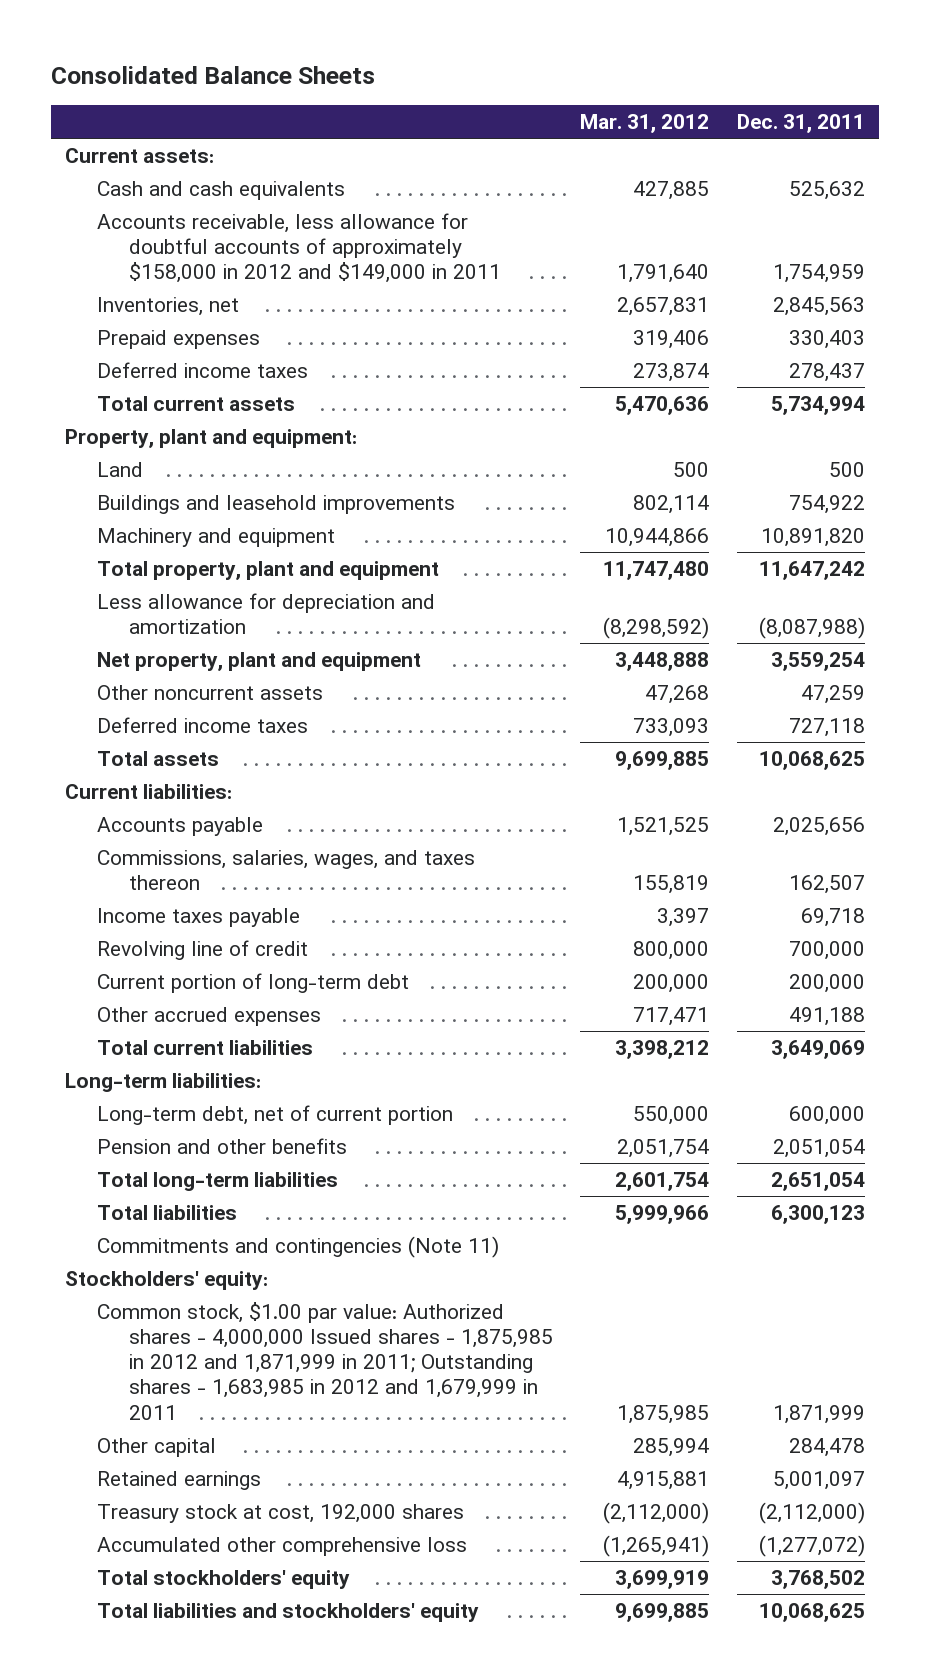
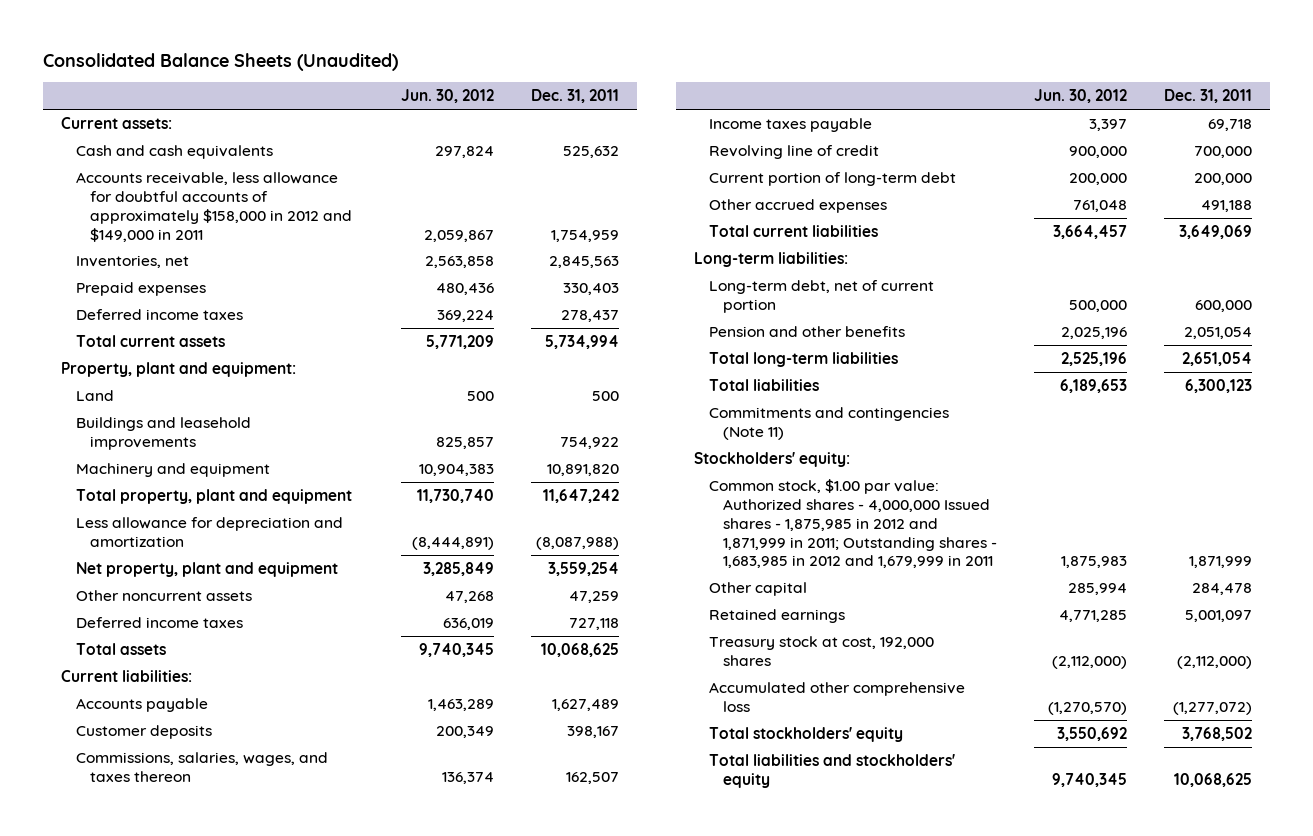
[51,65,376,84] Consolidated Balance Sheets -> [42,52,398,71] Consolidated Balance Sheets (Unaudited)
[580,113,710,133] Mar. 31, 2012 -> none
none -> [400,89,494,104] Jun. 30, 2012
[773,817,866,837] 2,025,656 -> [551,698,619,711] 1,627,489
none -> [75,724,212,739] Customer deposits

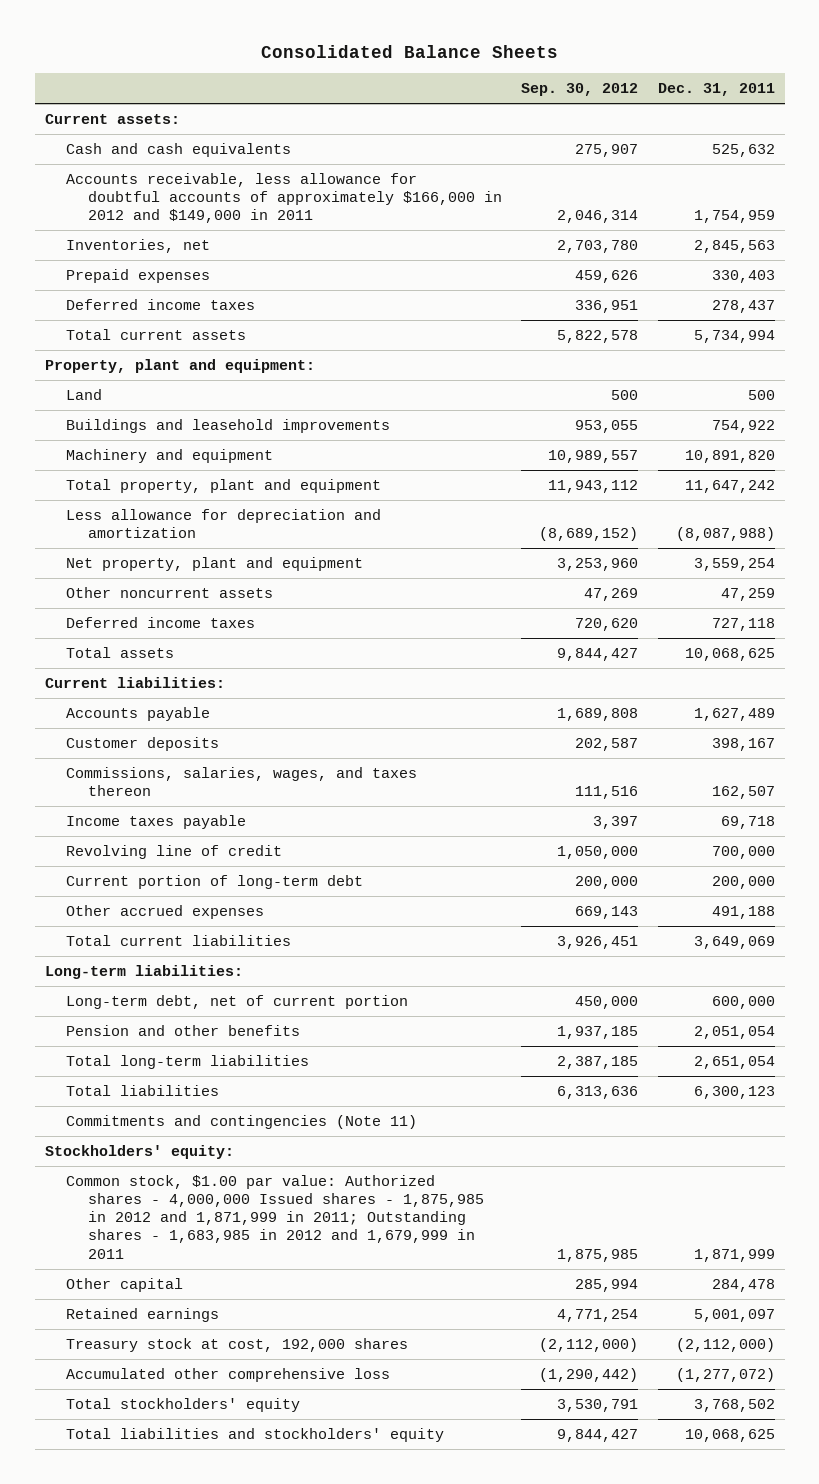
[42,52,398,71] Consolidated Balance Sheets (Unaudited) -> [260,45,558,59] Consolidated Balance Sheets
[400,89,494,104] Jun. 30, 2012 -> none
none -> [521,83,639,97] Sep. 30, 2012
[75,171,353,242] Accounts receivable, less allowance for doubtful accounts of approximately $158,000 in 2012 and $149,000 in 2011 -> [66,172,502,224] Accounts receivable, less allowance for doubtful accounts of approximately $166,000 in 2012 and $149,000 in 2011

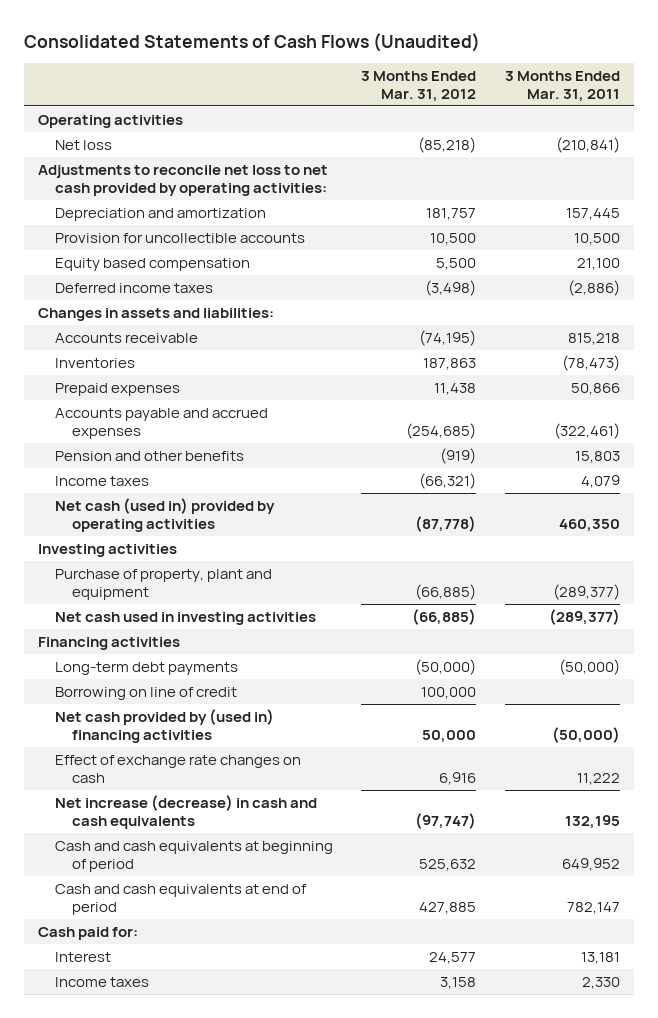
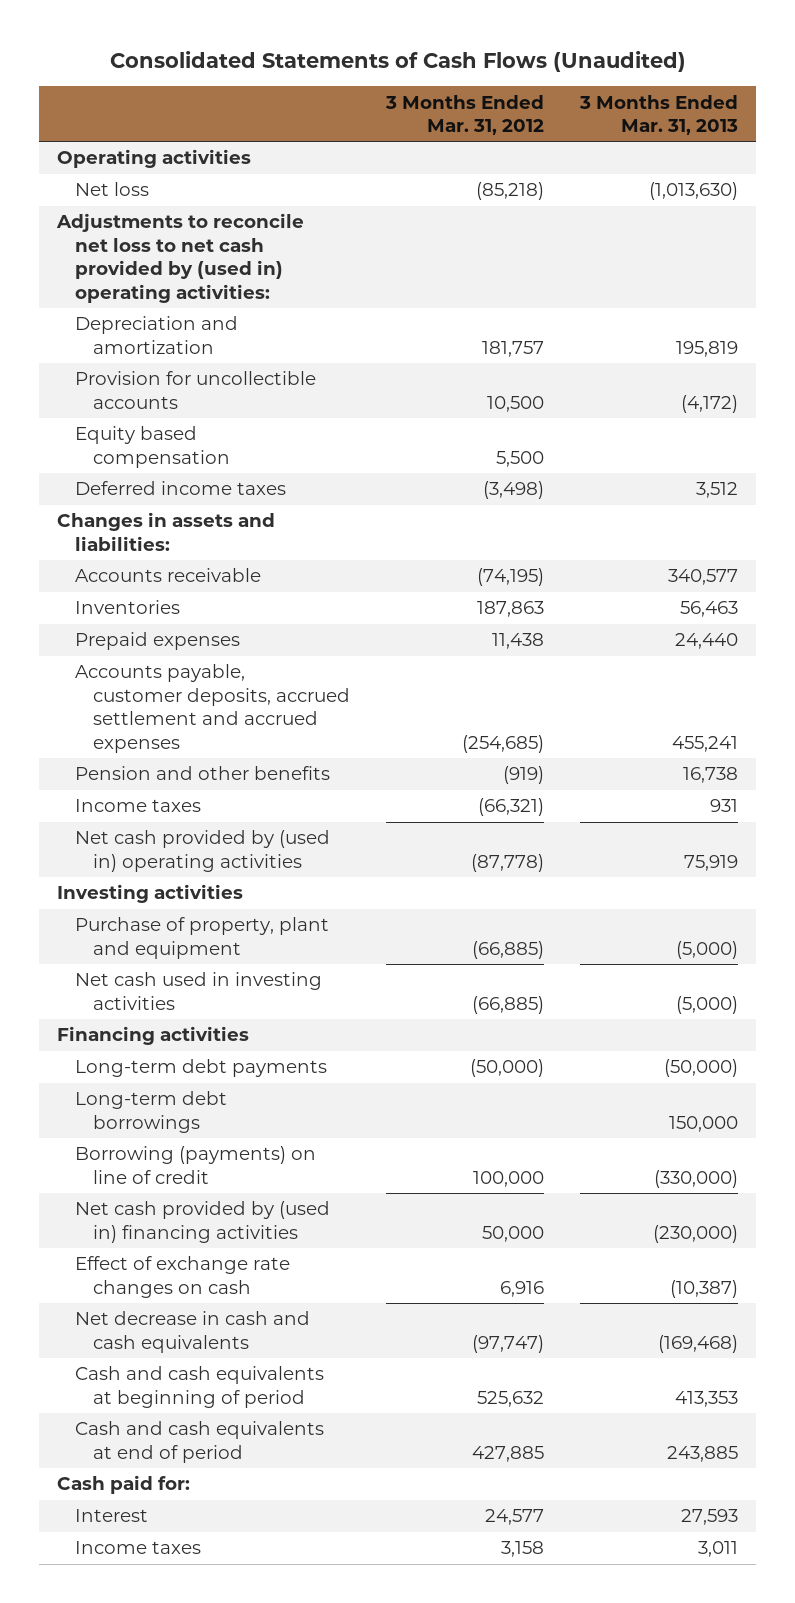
[504,70,620,102] 3 Months Ended Mar. 31, 2011 -> none
none -> [578,94,738,136] 3 Months Ended Mar. 31, 2013
[38,164,329,197] Adjustments to reconcile net loss to net cash provided by operating activities: -> [56,213,305,303] Adjustments to reconcile net loss to net cash provided by (used in) operating activities:
[54,407,268,440] Accounts payable and accrued expenses -> [75,664,350,753] Accounts payable, customer deposits, accrued settlement and accrued expenses
[54,497,275,533] Net cash (used in) provided by operating activities -> [75,830,331,872] Net cash provided by (used in) operating activities
none -> [75,1091,228,1133] Long-term debt borrowings
[54,686,237,700] Borrowing on line of credit -> [75,1146,317,1184] Borrowing (payments) on line of credit
[54,794,317,830] Net increase (decrease) in cash and cash equivalents -> [75,1311,311,1353] Net decrease in cash and cash equivalents

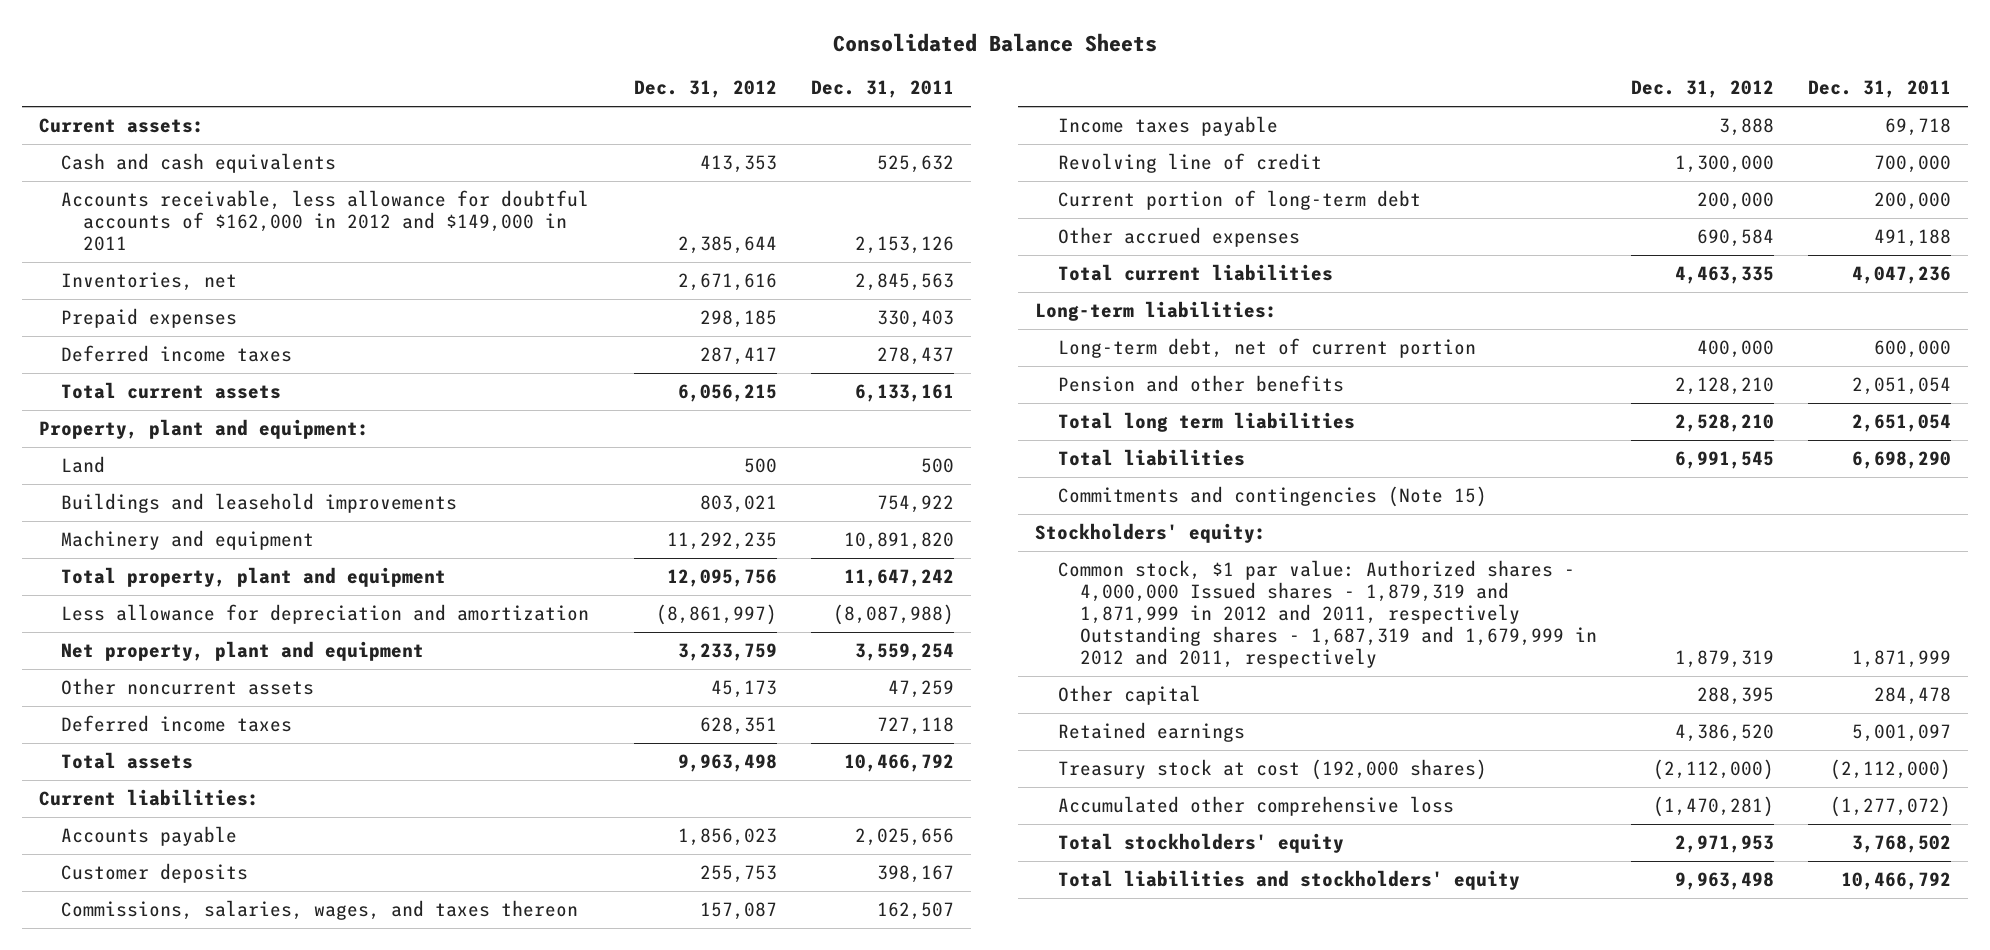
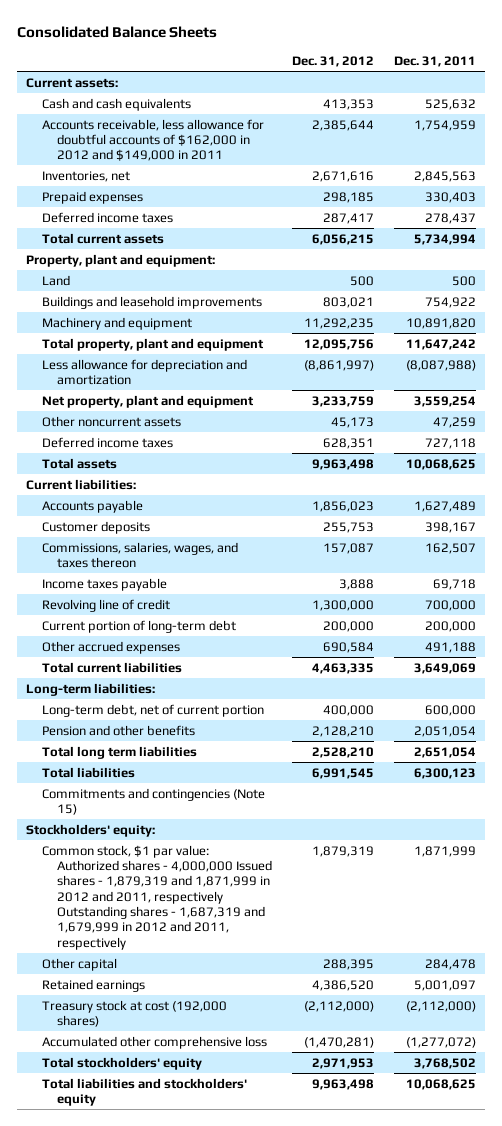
[855,236,955,255] 2,153,126 -> [413,119,476,131] 1,754,959
[855,383,955,402] 6,133,161 -> [413,233,476,245] 5,734,994
[844,753,955,772] 10,466,792 -> [405,458,476,470] 10,068,625
[855,827,955,846] 2,025,656 -> [413,500,476,512] 1,627,489
[1852,265,1952,284] 4,047,236 -> [413,662,476,674] 3,649,069
[1852,450,1952,469] 6,698,290 -> [413,767,476,779] 6,300,123
[1841,871,1952,890] 10,466,792 -> [405,1078,476,1090] 10,068,625

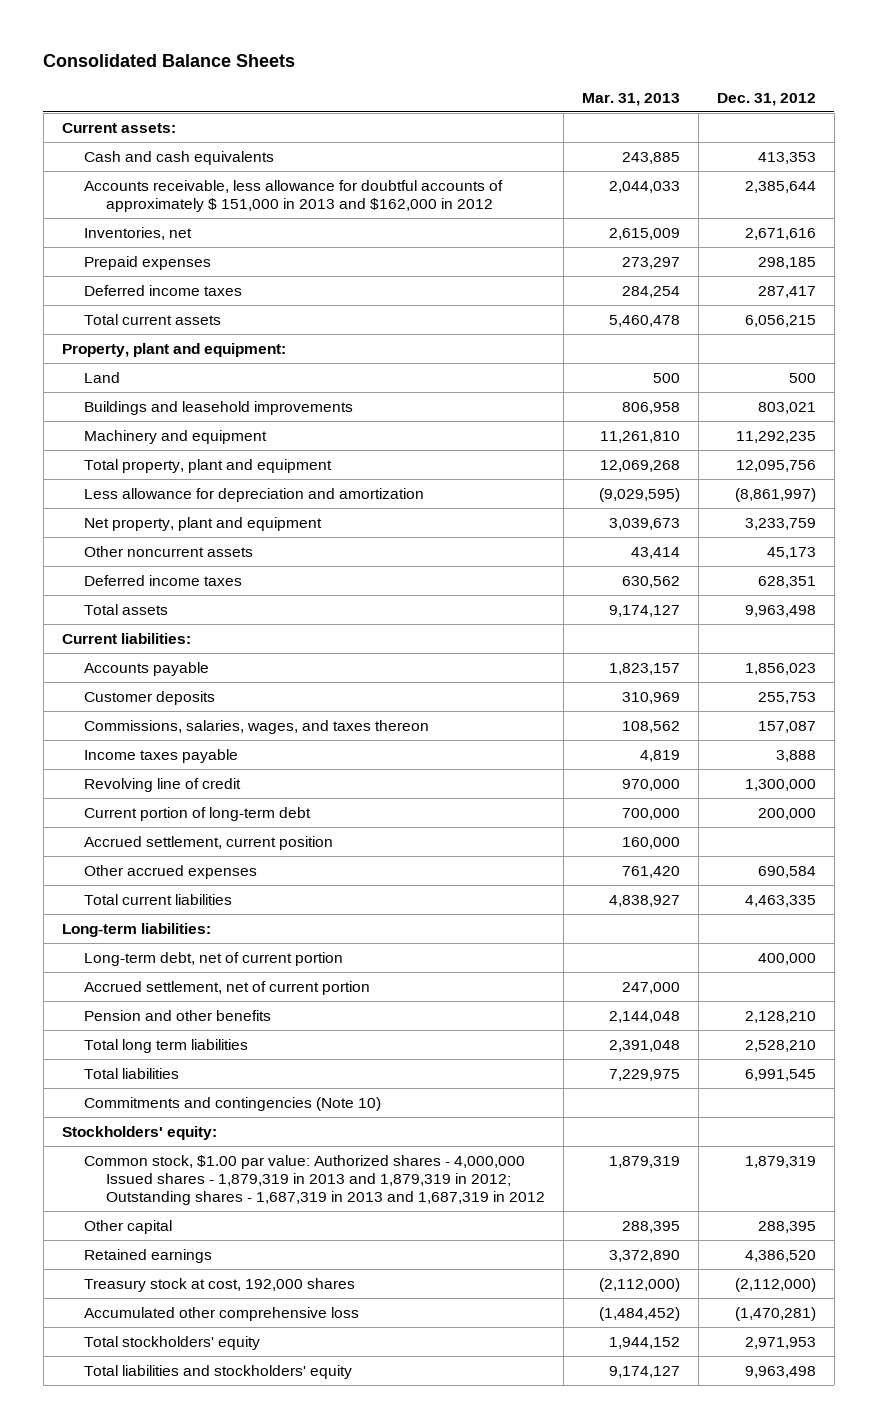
[393,55,476,67] Dec. 31, 2011 -> none
none -> [581,92,680,106] Mar. 31, 2013
[41,118,264,162] Accounts receivable, less allowance for doubtful accounts of $162,000 in 2012 and $149,000 in 2011 -> [83,179,503,212] Accounts receivable, less allowance for doubtful accounts of approximately $ 151,000 in 2013 and $162,000 in 2012
none -> [83,835,333,850] Accrued settlement, current position
none -> [83,980,370,995] Accrued settlement, net of current portion
[41,787,265,816] Commitments and contingencies (Note 15) -> [83,1096,381,1111] Commitments and contingencies (Note 10)
[41,844,273,950] Common stock, $1 par value: Authorized shares - 4,000,000 Issued shares - 1,879,319 and 1,871,999 in 2012 and 2011, respectively Outstanding shares - 1,687,319 and 1,679,999 in 2012 and 2011, respectively -> [83,1154,546,1205] Common stock, $1.00 par value: Authorized shares - 4,000,000 Issued shares - 1,879,319 in 2013 and 1,879,319 in 2012; Outstanding shares - 1,687,319 in 2013 and 1,687,319 in 2012
[41,999,227,1028] Treasury stock at cost (192,000 shares) -> [83,1277,355,1292] Treasury stock at cost, 192,000 shares

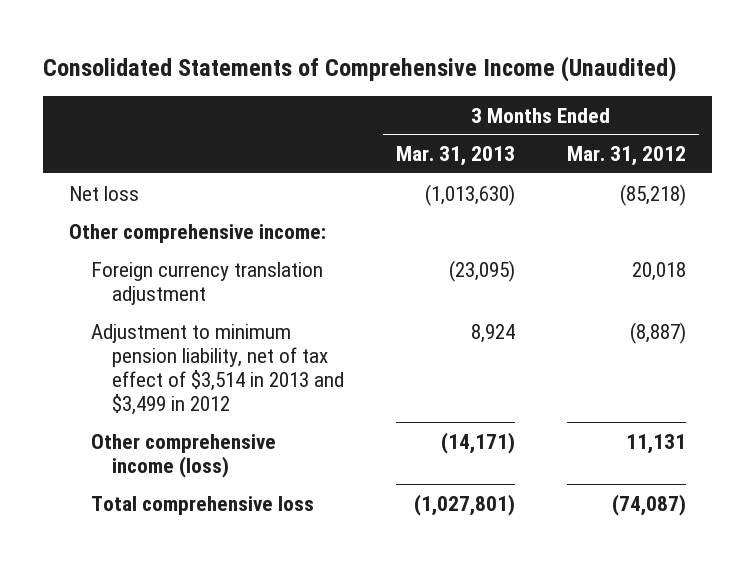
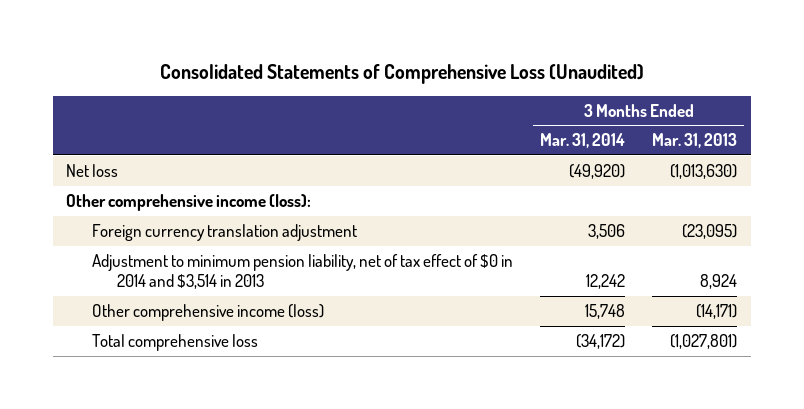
[43,55,678,82] Consolidated Statements of Comprehensive Income (Unaudited) -> [159,63,644,84] Consolidated Statements of Comprehensive Loss (Unaudited)
[566,146,686,167] Mar. 31, 2012 -> none
none -> [539,133,625,149] Mar. 31, 2014
[68,223,326,243] Other comprehensive income: -> [66,193,312,211] Other comprehensive income (loss):
[90,323,345,415] Adjustment to minimum pension liability, net of tax effect of $3,514 in 2013 and $3,499 in 2012 -> [91,253,513,290] Adjustment to minimum pension liability, net of tax effect of $0 in 2014 and $3,514 in 2013

